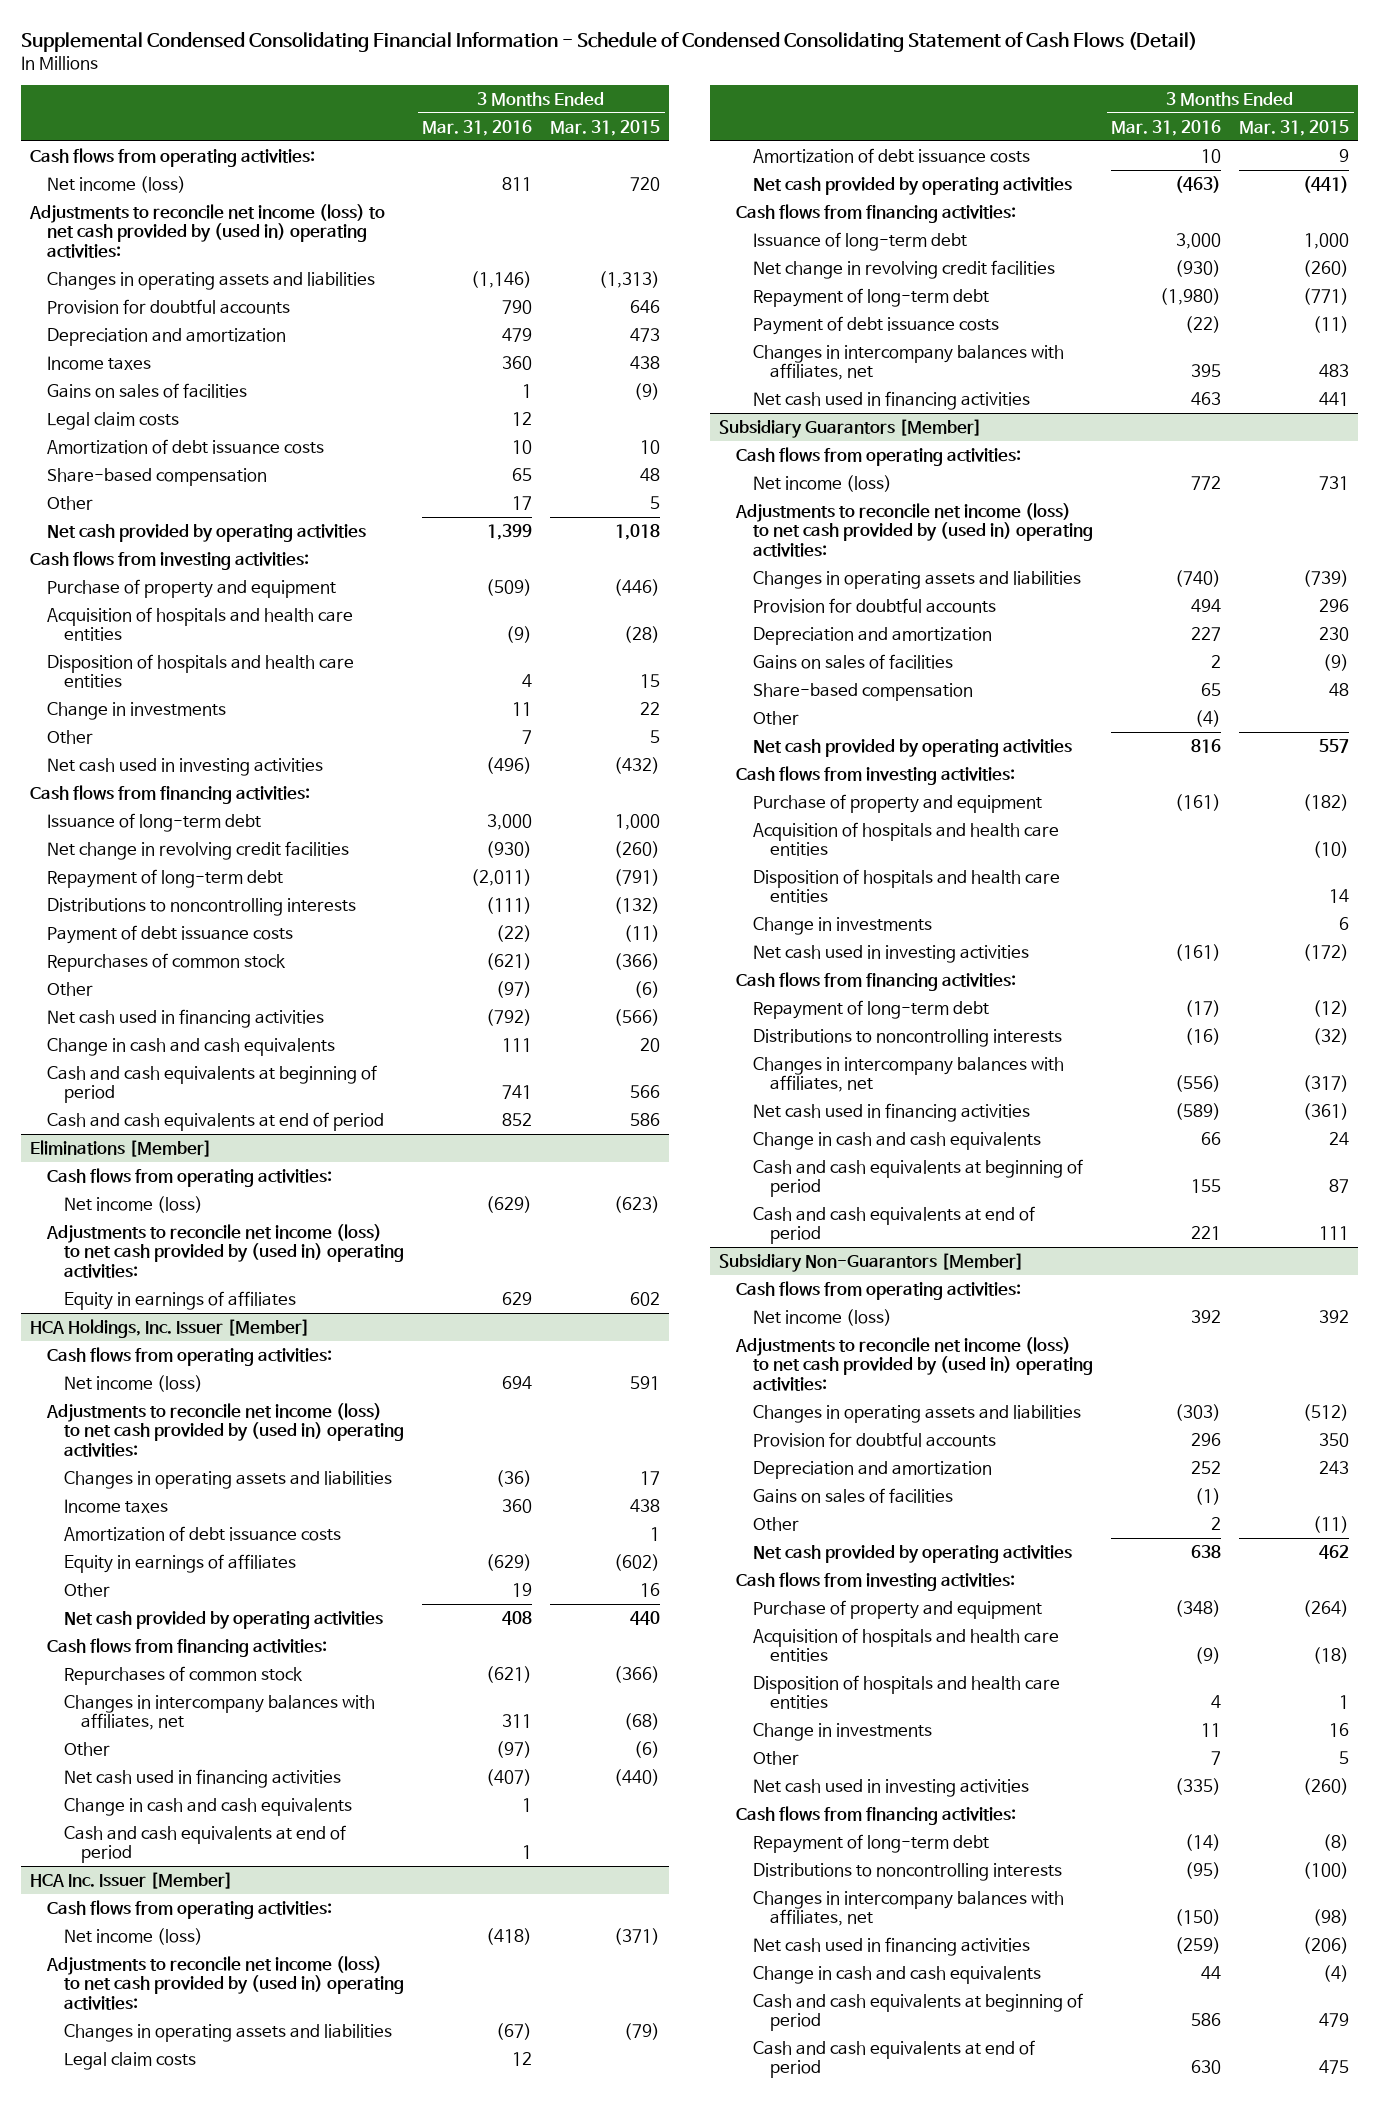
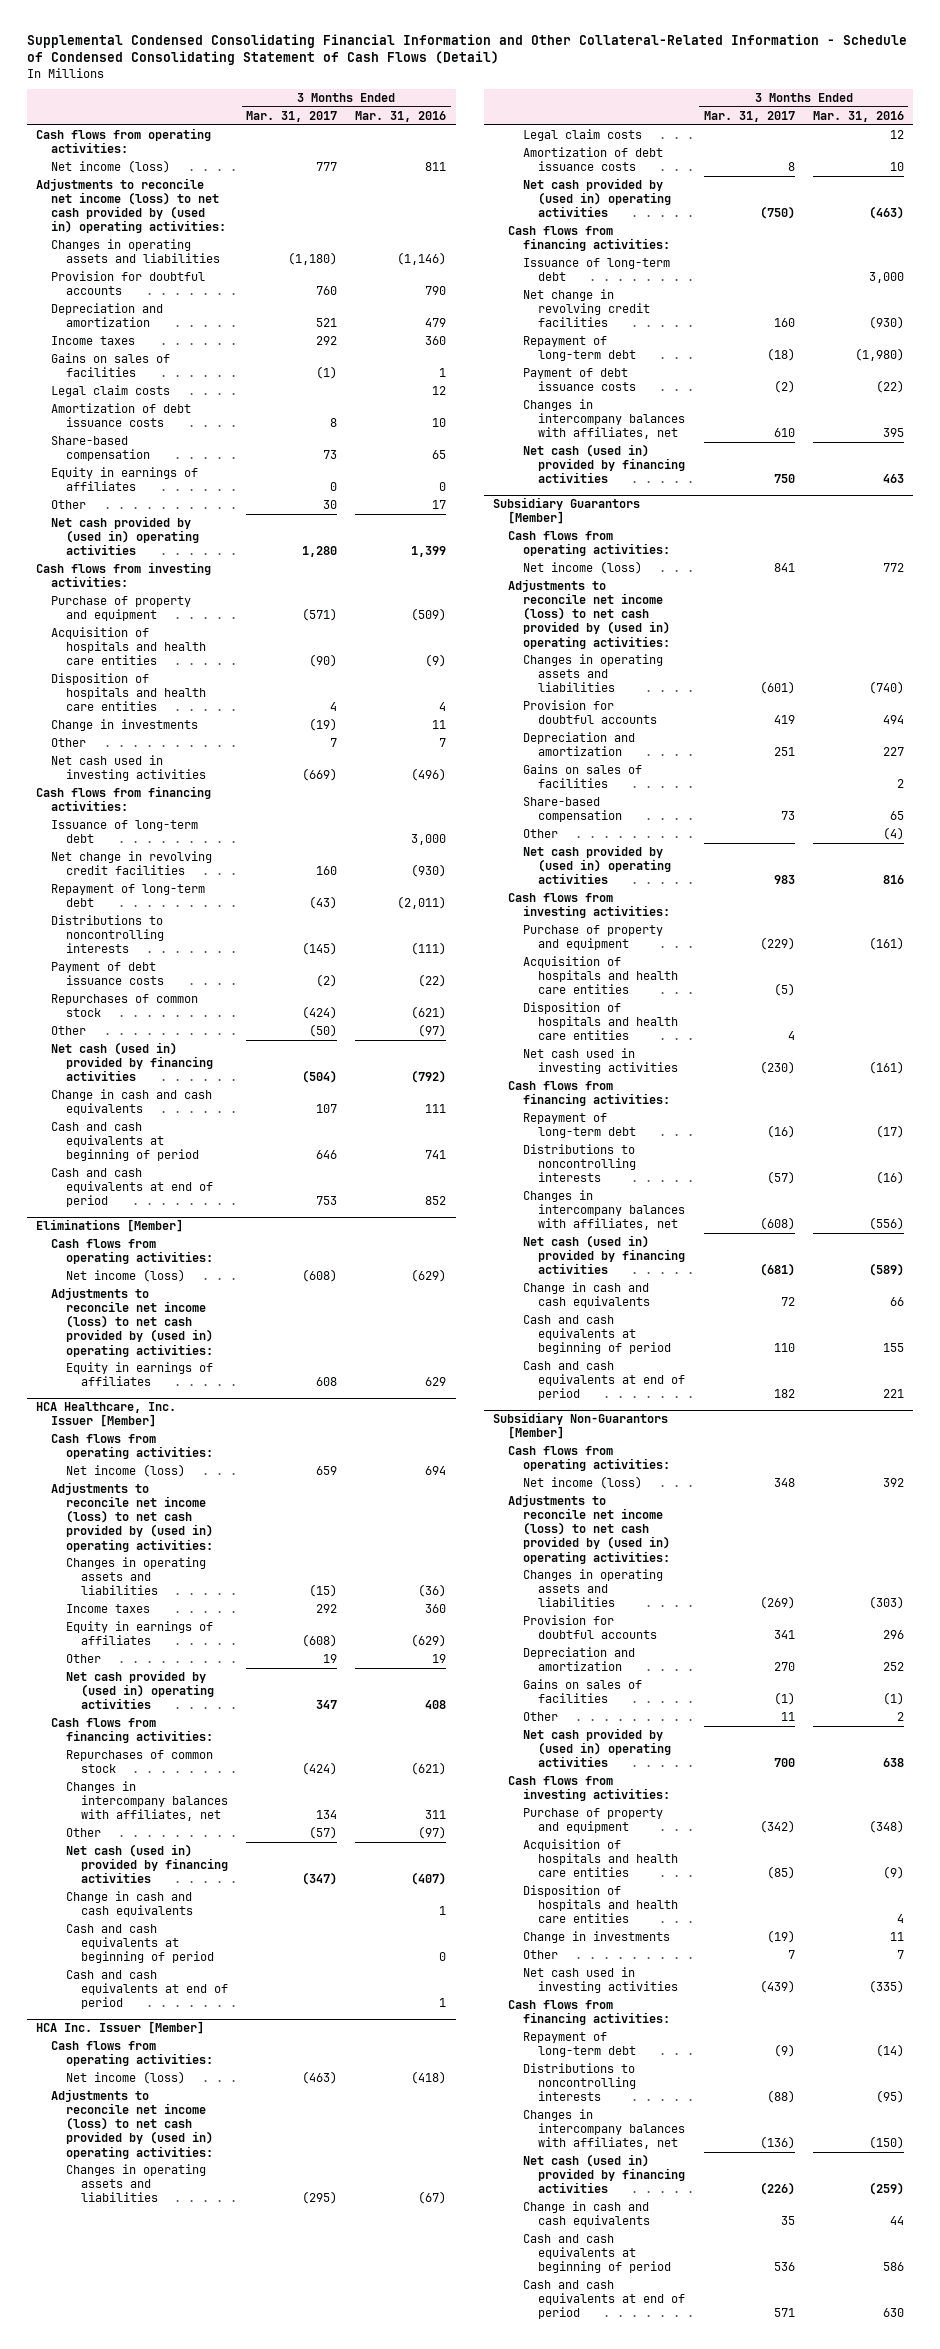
[21,31,1198,52] Supplemental Condensed Consolidating Financial Information - Schedule of Condensed Consolidating Statement of Cash Flows (Detail) -> [26,33,907,66] Supplemental Condensed Consolidating Financial Information and Other Collateral-Related Information - Schedule of Condensed Consolidating Statement of Cash Flows (Detail)
[550,119,661,136] Mar. 31, 2015 -> none
none -> [246,111,338,123] Mar. 31, 2017
none -> [50,467,198,492] Equity in earnings of affiliates
[47,523,367,542] Net cash provided by operating activities -> [50,516,200,556] Net cash provided by (used in) operating activities
[47,1008,325,1028] Net cash used in financing activities -> [50,1042,214,1082] Net cash (used in) provided by financing activities
[30,1318,311,1338] HCA Holdings, Inc. Issuer [Member] -> [35,1402,176,1428] HCA Healthcare, Inc. Issuer [Member]
[64,1525,342,1541] Amortization of debt issuance costs -> none
[64,1610,384,1629] Net cash provided by operating activities -> [66,1670,215,1710] Net cash provided by (used in) operating activities
[64,1768,342,1788] Net cash used in financing activities -> [66,1844,229,1884] Net cash (used in) provided by financing activities
none -> [66,1924,215,1964] Cash and cash equivalents at beginning of period
[753,176,1073,195] Net cash provided by operating activities -> [523,178,672,218] Net cash provided by (used in) operating activities
[753,390,1031,410] Net cash used in financing activities -> [523,444,686,484] Net cash (used in) provided by financing activities
[753,738,1073,757] Net cash provided by operating activities -> [523,845,672,885] Net cash provided by (used in) operating activities
[753,916,933,935] Change in investments -> none
[753,1102,1031,1122] Net cash used in financing activities -> [523,1235,686,1275] Net cash (used in) provided by financing activities
[753,1544,1073,1563] Net cash provided by operating activities -> [523,1728,672,1768] Net cash provided by (used in) operating activities
[753,1936,1031,1956] Net cash used in financing activities -> [523,2154,686,2194] Net cash (used in) provided by financing activities

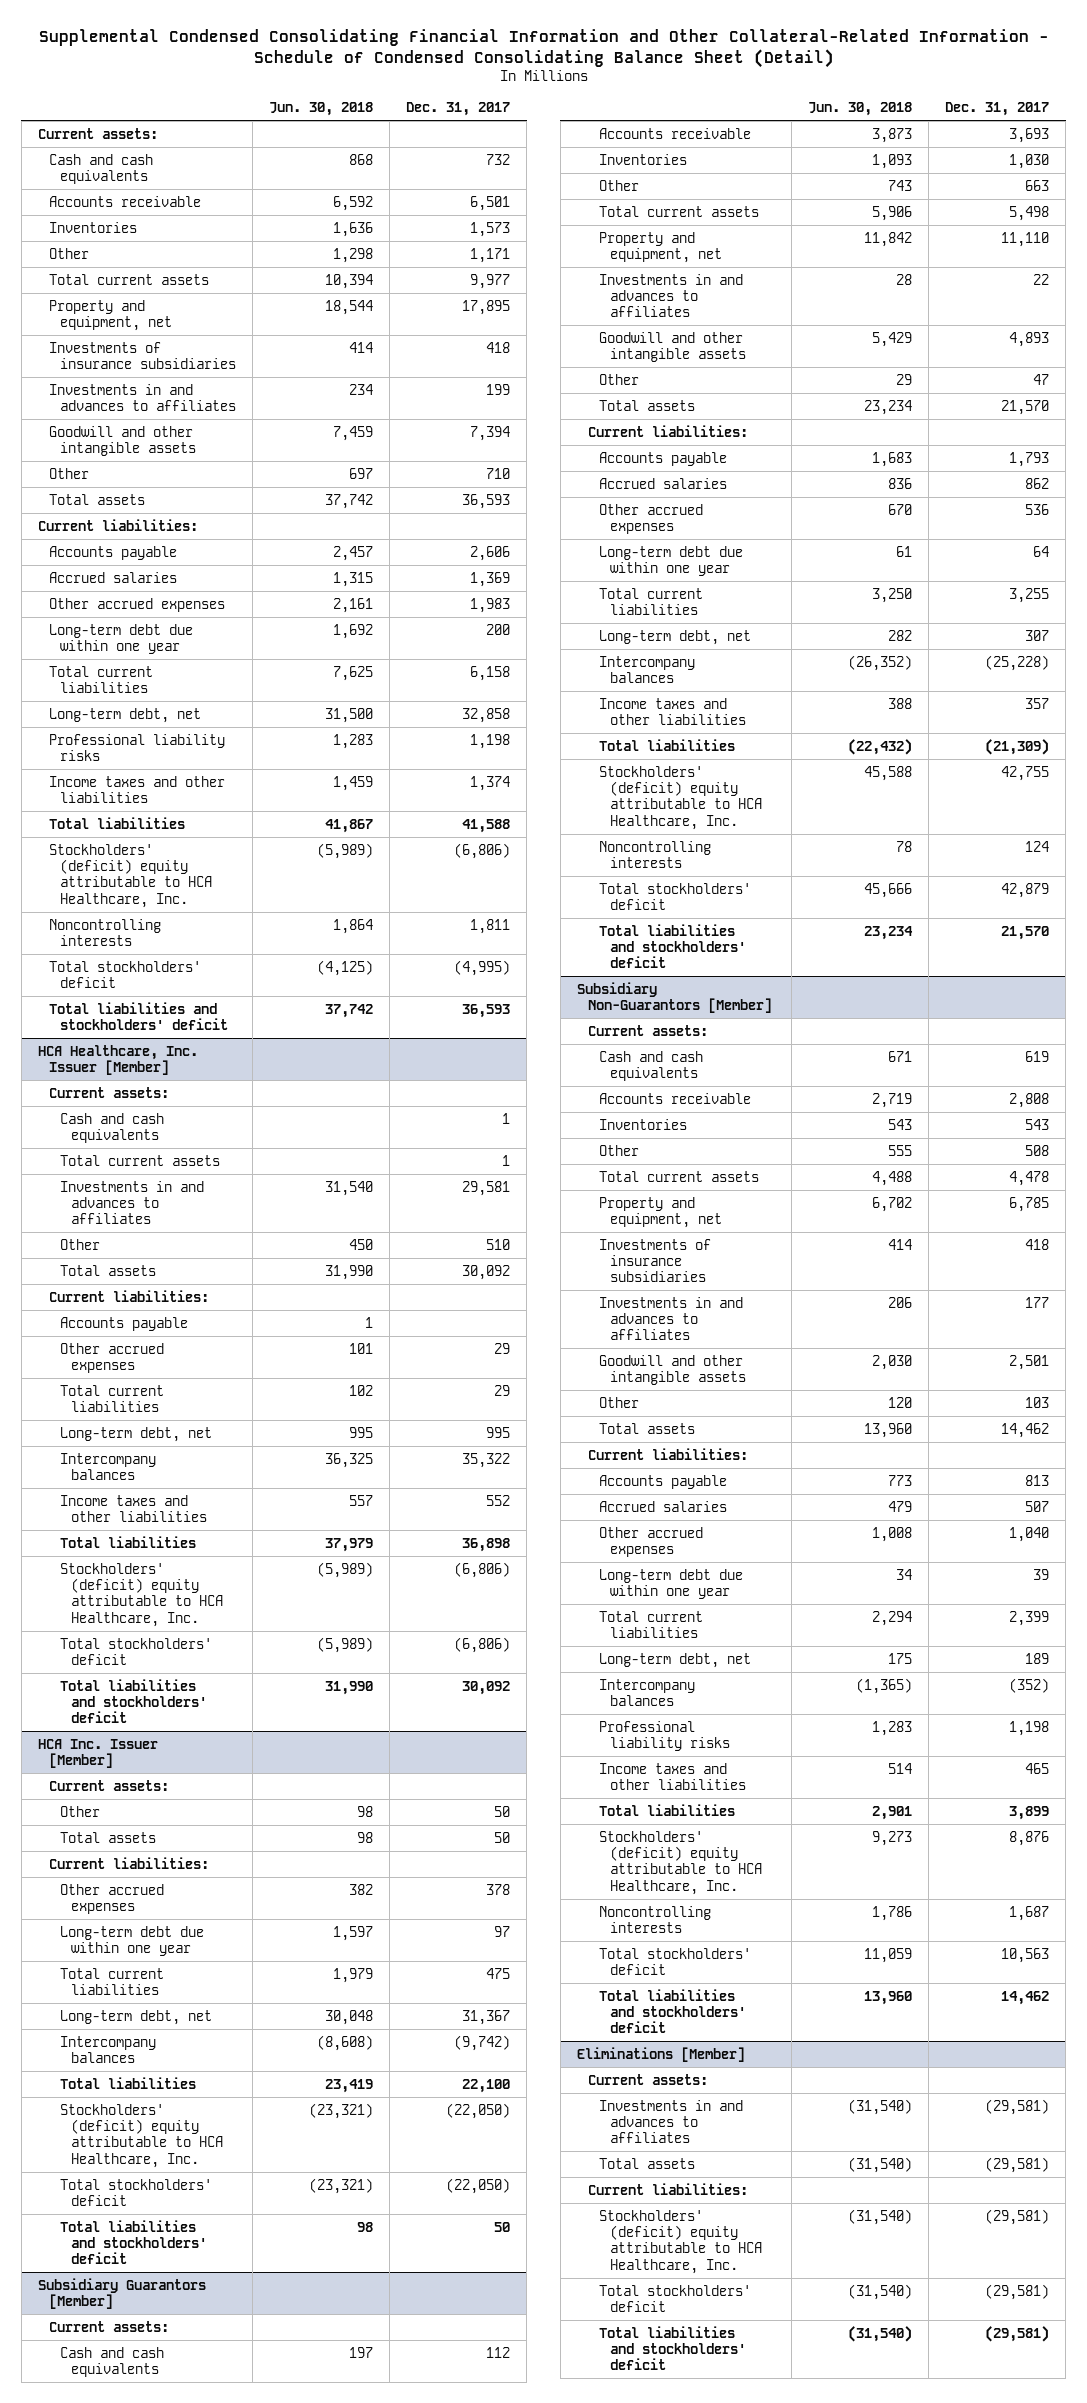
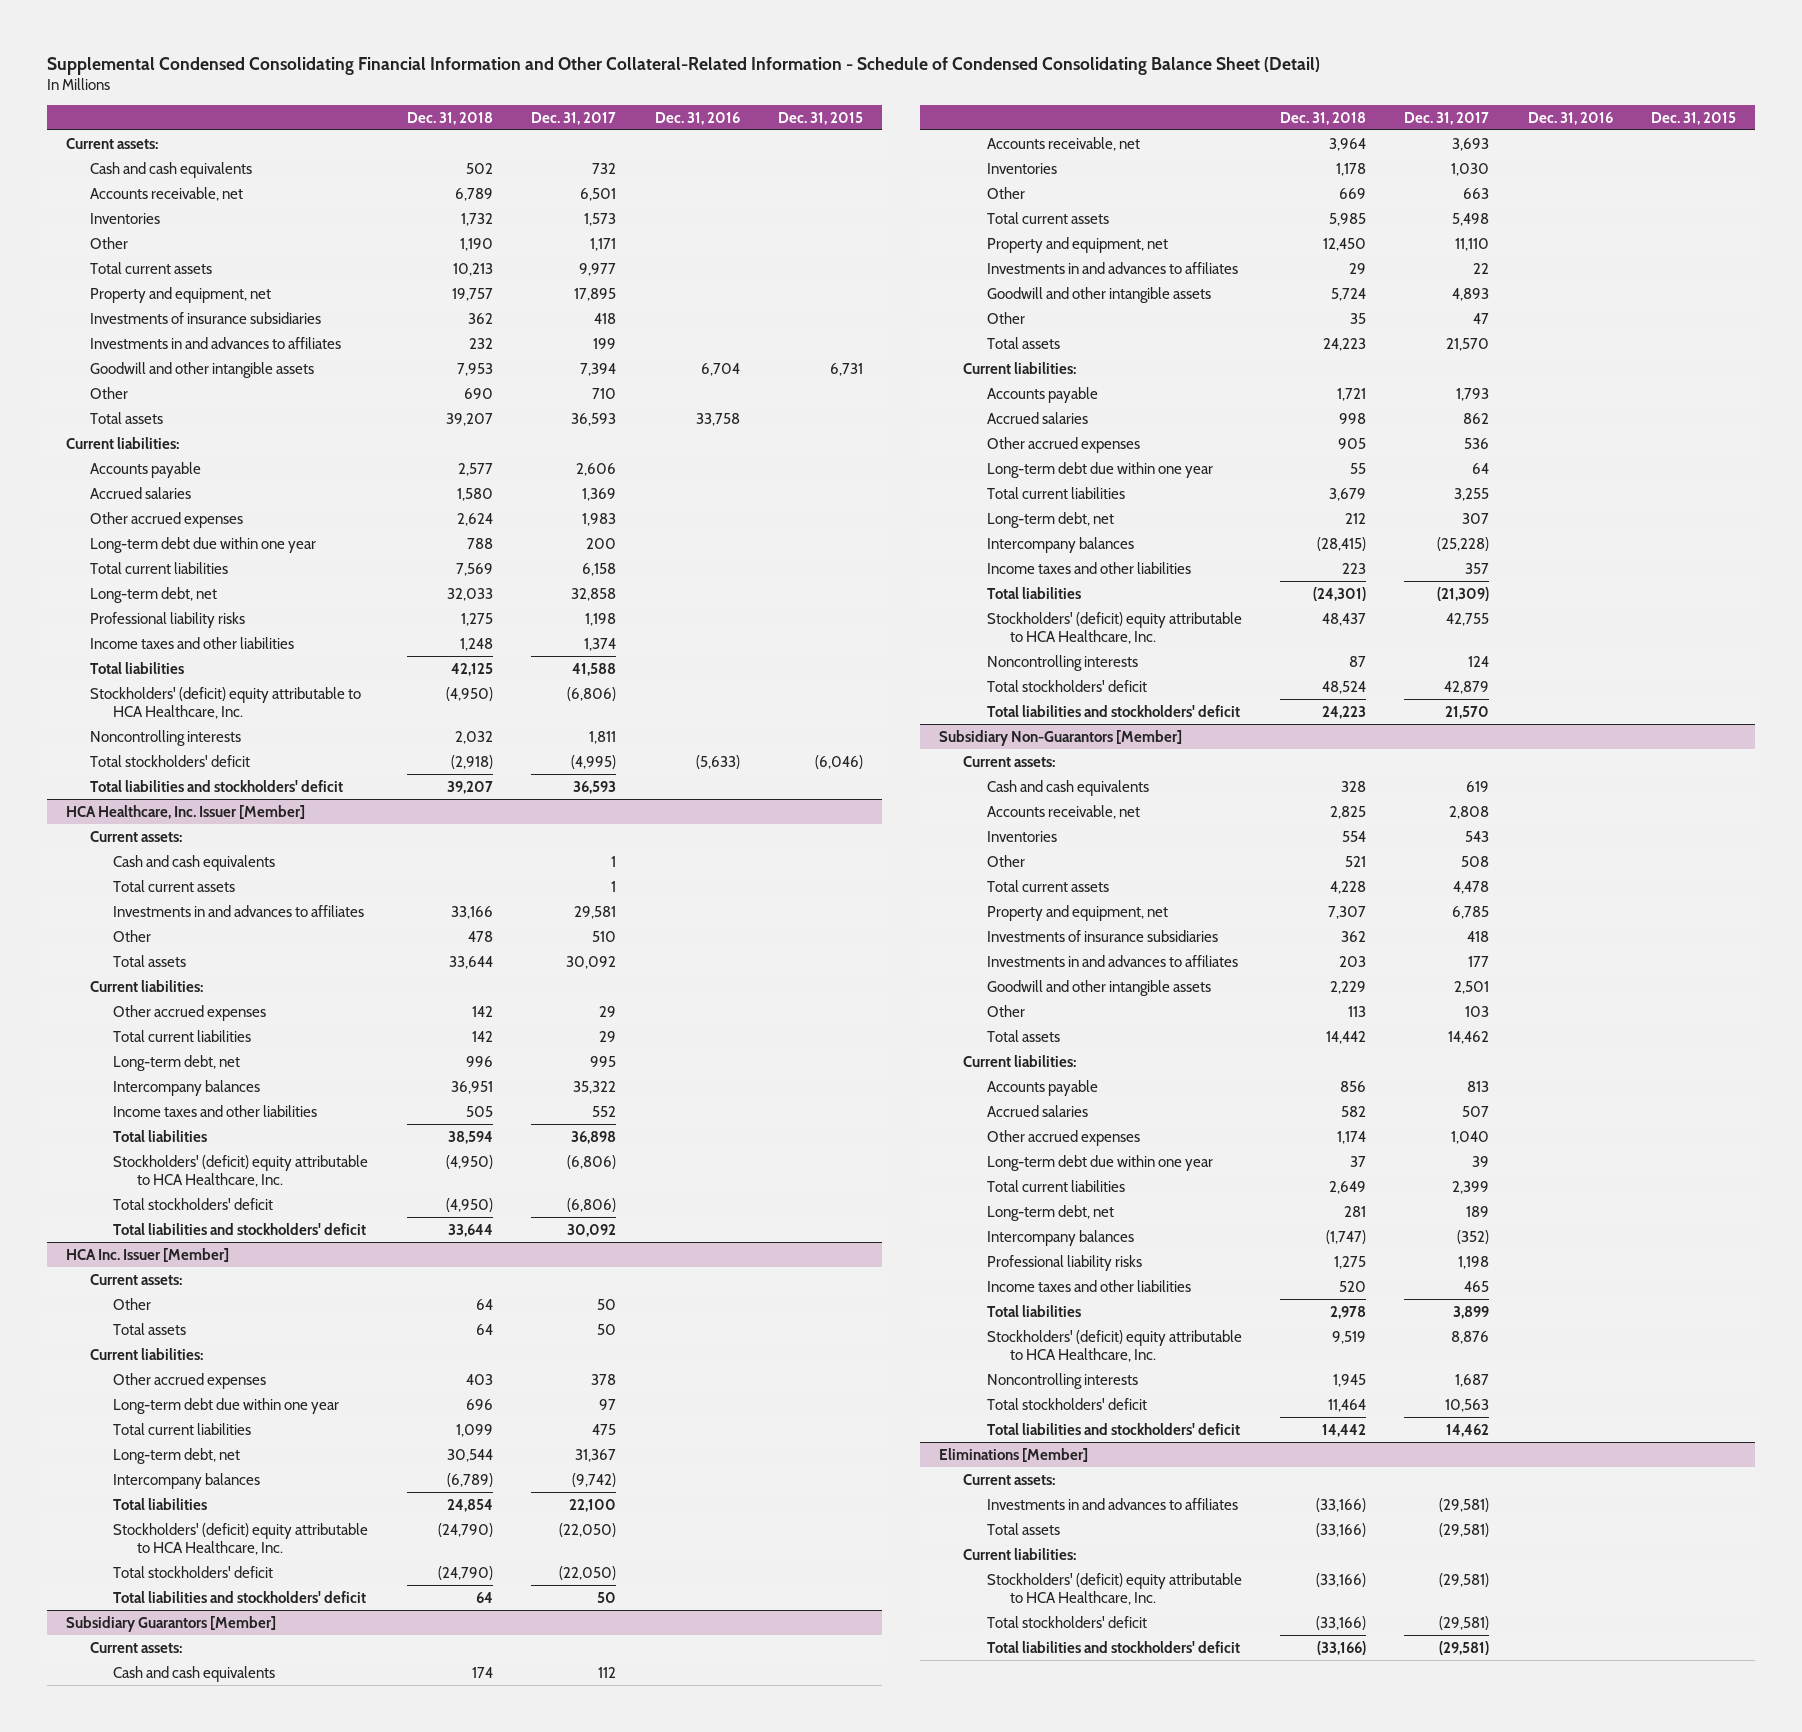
[269,102,374,117] Jun. 30, 2018 -> none
none -> [406,111,493,125] Dec. 31, 2018
none -> [654,111,740,125] Dec. 31, 2016
none -> [778,111,864,125] Dec. 31, 2015
[49,195,202,207] Accounts receivable -> [89,186,243,201] Accounts receivable, net
[60,1316,189,1331] Accounts payable -> none
[599,127,752,139] Accounts receivable -> [986,136,1140,151] Accounts receivable, net
[599,1092,752,1104] Accounts receivable -> [986,804,1140,819] Accounts receivable, net

